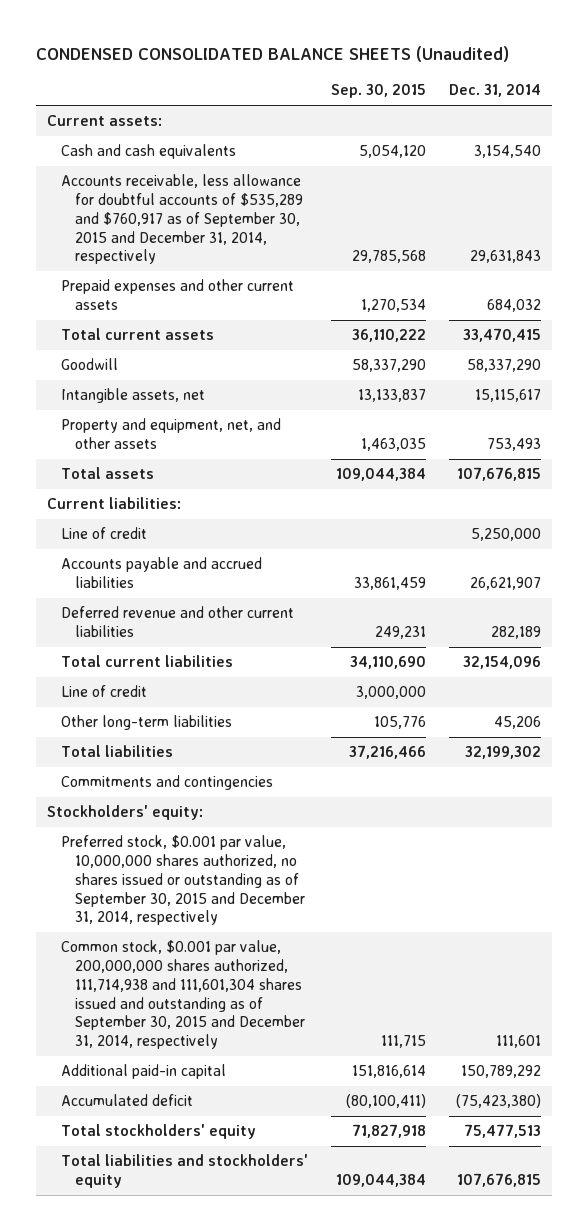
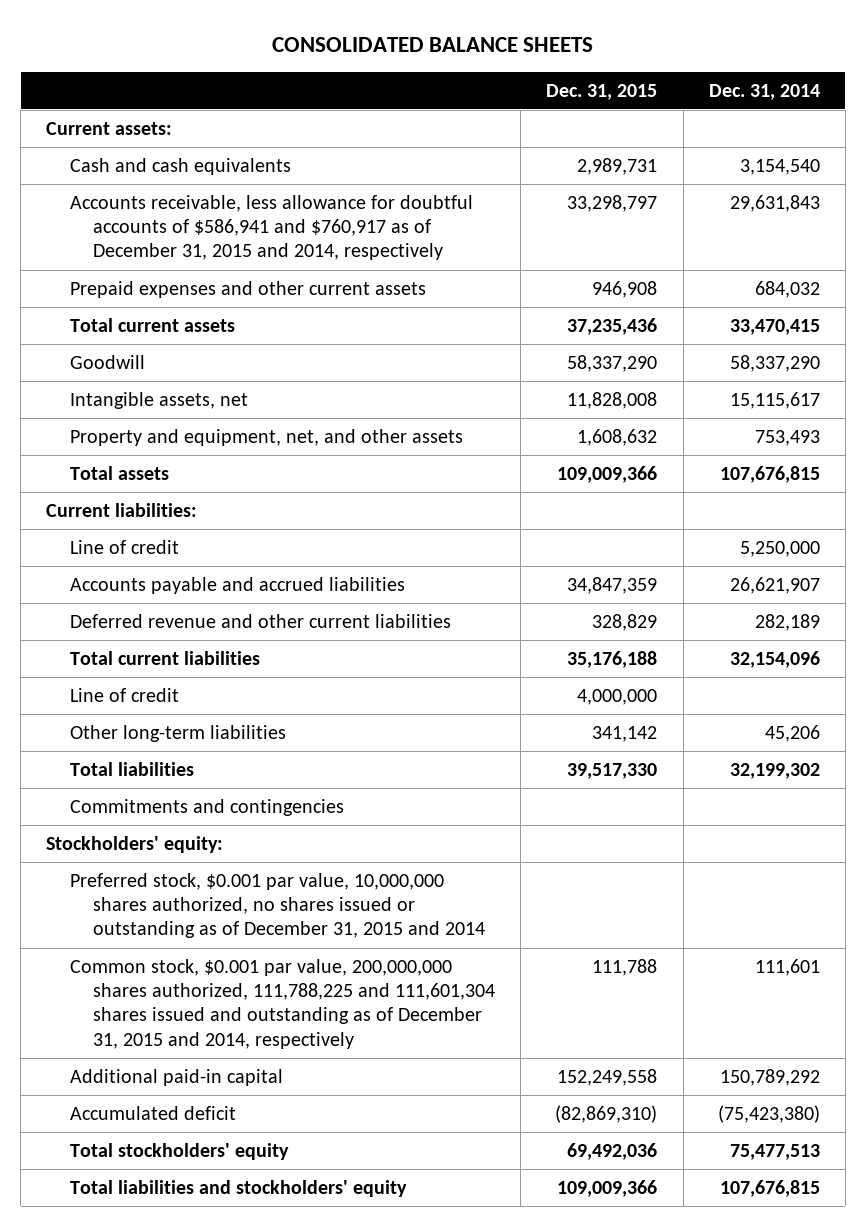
[35,45,509,62] CONDENSED CONSOLIDATED BALANCE SHEETS (Unaudited) -> [272,36,594,52] CONSOLIDATED BALANCE SHEETS
[330,84,426,99] Sep. 30, 2015 -> none
none -> [546,83,658,100] Dec. 31, 2015
[61,174,304,265] Accounts receivable, less allowance for doubtful accounts of $535,289 and $760,917 as of September 30, 2015 and December 31, 2014, respectively -> [69,195,473,261] Accounts receivable, less allowance for doubtful accounts of $586,941 and $760,917 as of December 31, 2015 and 2014, respectively
[61,835,306,926] Preferred stock, $0.001 par value, 10,000,000 shares authorized, no shares issued or outstanding as of September 30, 2015 and December 31, 2014, respectively -> [69,873,486,939] Preferred stock, $0.001 par value, 10,000,000 shares authorized, no shares issued or outstanding as of December 31, 2015 and 2014
[61,940,306,1050] Common stock, $0.001 par value, 200,000,000 shares authorized, 111,714,938 and 111,601,304 shares issued and outstanding as of September 30, 2015 and December 31, 2014, respectively -> [69,959,496,1049] Common stock, $0.001 par value, 200,000,000 shares authorized, 111,788,225 and 111,601,304 shares issued and outstanding as of December 31, 2015 and 2014, respectively

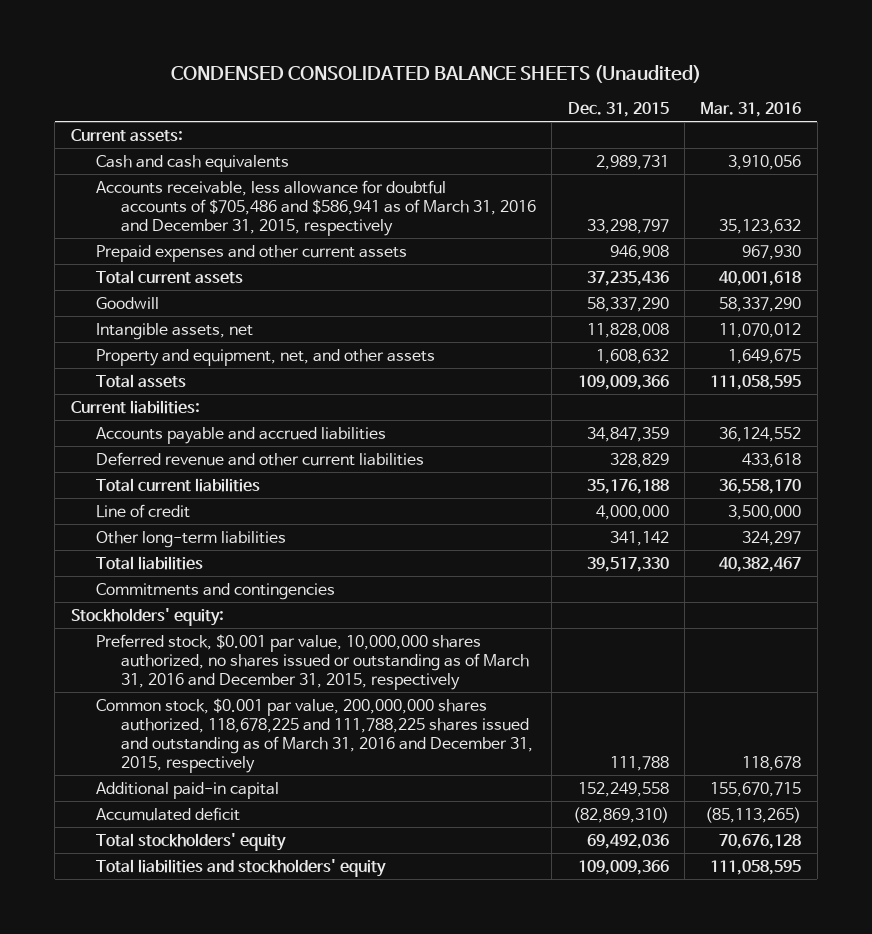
[272,36,594,52] CONSOLIDATED BALANCE SHEETS -> [170,64,701,83] CONDENSED CONSOLIDATED BALANCE SHEETS (Unaudited)
[708,83,820,100] Dec. 31, 2014 -> none
none -> [700,102,802,118] Mar. 31, 2016
[69,195,473,261] Accounts receivable, less allowance for doubtful accounts of $586,941 and $760,917 as of December 31, 2015 and 2014, respectively -> [95,179,536,237] Accounts receivable, less allowance for doubtful accounts of $705,486 and $586,941 as of March 31, 2016 and December 31, 2015, respectively
[69,540,179,555] Line of credit -> none
[69,873,486,939] Preferred stock, $0.001 par value, 10,000,000 shares authorized, no shares issued or outstanding as of December 31, 2015 and 2014 -> [95,633,529,691] Preferred stock, $0.001 par value, 10,000,000 shares authorized, no shares issued or outstanding as of March 31, 2016 and December 31, 2015, respectively
[69,959,496,1049] Common stock, $0.001 par value, 200,000,000 shares authorized, 111,788,225 and 111,601,304 shares issued and outstanding as of December 31, 2015 and 2014, respectively -> [95,697,533,774] Common stock, $0.001 par value, 200,000,000 shares authorized, 118,678,225 and 111,788,225 shares issued and outstanding as of March 31, 2016 and December 31, 2015, respectively

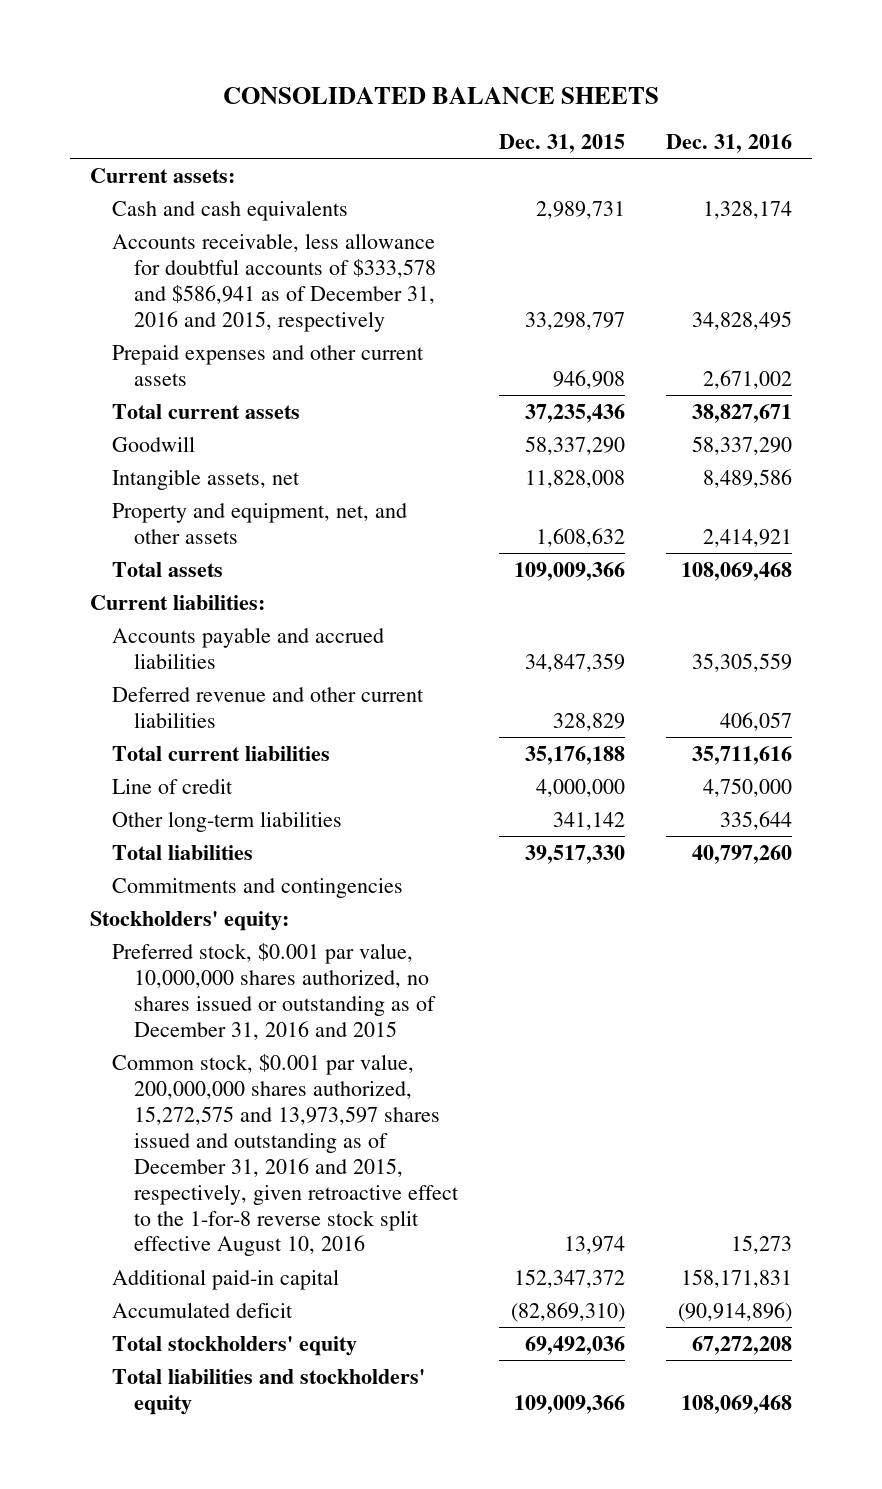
[170,64,701,83] CONDENSED CONSOLIDATED BALANCE SHEETS (Unaudited) -> [222,86,659,104] CONSOLIDATED BALANCE SHEETS
[700,102,802,118] Mar. 31, 2016 -> none
none -> [665,134,792,154] Dec. 31, 2016
[95,179,536,237] Accounts receivable, less allowance for doubtful accounts of $705,486 and $586,941 as of March 31, 2016 and December 31, 2015, respectively -> [111,232,436,332] Accounts receivable, less allowance for doubtful accounts of $333,578 and $586,941 as of December 31, 2016 and 2015, respectively
[95,633,529,691] Preferred stock, $0.001 par value, 10,000,000 shares authorized, no shares issued or outstanding as of March 31, 2016 and December 31, 2015, respectively -> [111,942,436,1040] Preferred stock, $0.001 par value, 10,000,000 shares authorized, no shares issued or outstanding as of December 31, 2016 and 2015
[95,697,533,774] Common stock, $0.001 par value, 200,000,000 shares authorized, 118,678,225 and 111,788,225 shares issued and outstanding as of March 31, 2016 and December 31, 2015, respectively -> [111,1053,459,1257] Common stock, $0.001 par value, 200,000,000 shares authorized, 15,272,575 and 13,973,597 shares issued and outstanding as of December 31, 2016 and 2015, respectively, given retroactive effect to the 1-for-8 reverse stock split effective August 10, 2016
[609,756,669,772] 111,788 -> [563,1236,625,1255] 13,974
[577,781,669,797] 152,249,558 -> [513,1268,625,1288] 152,347,372

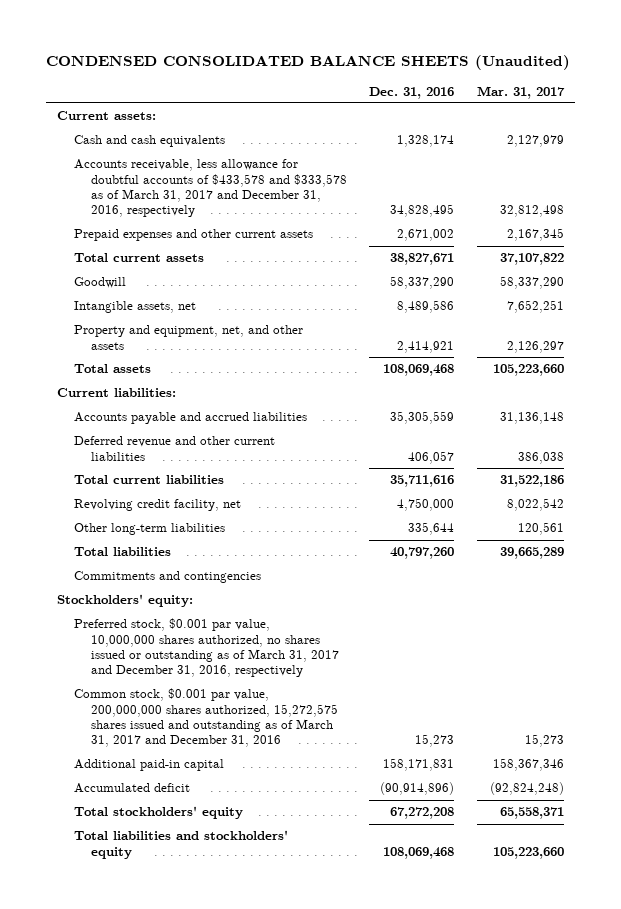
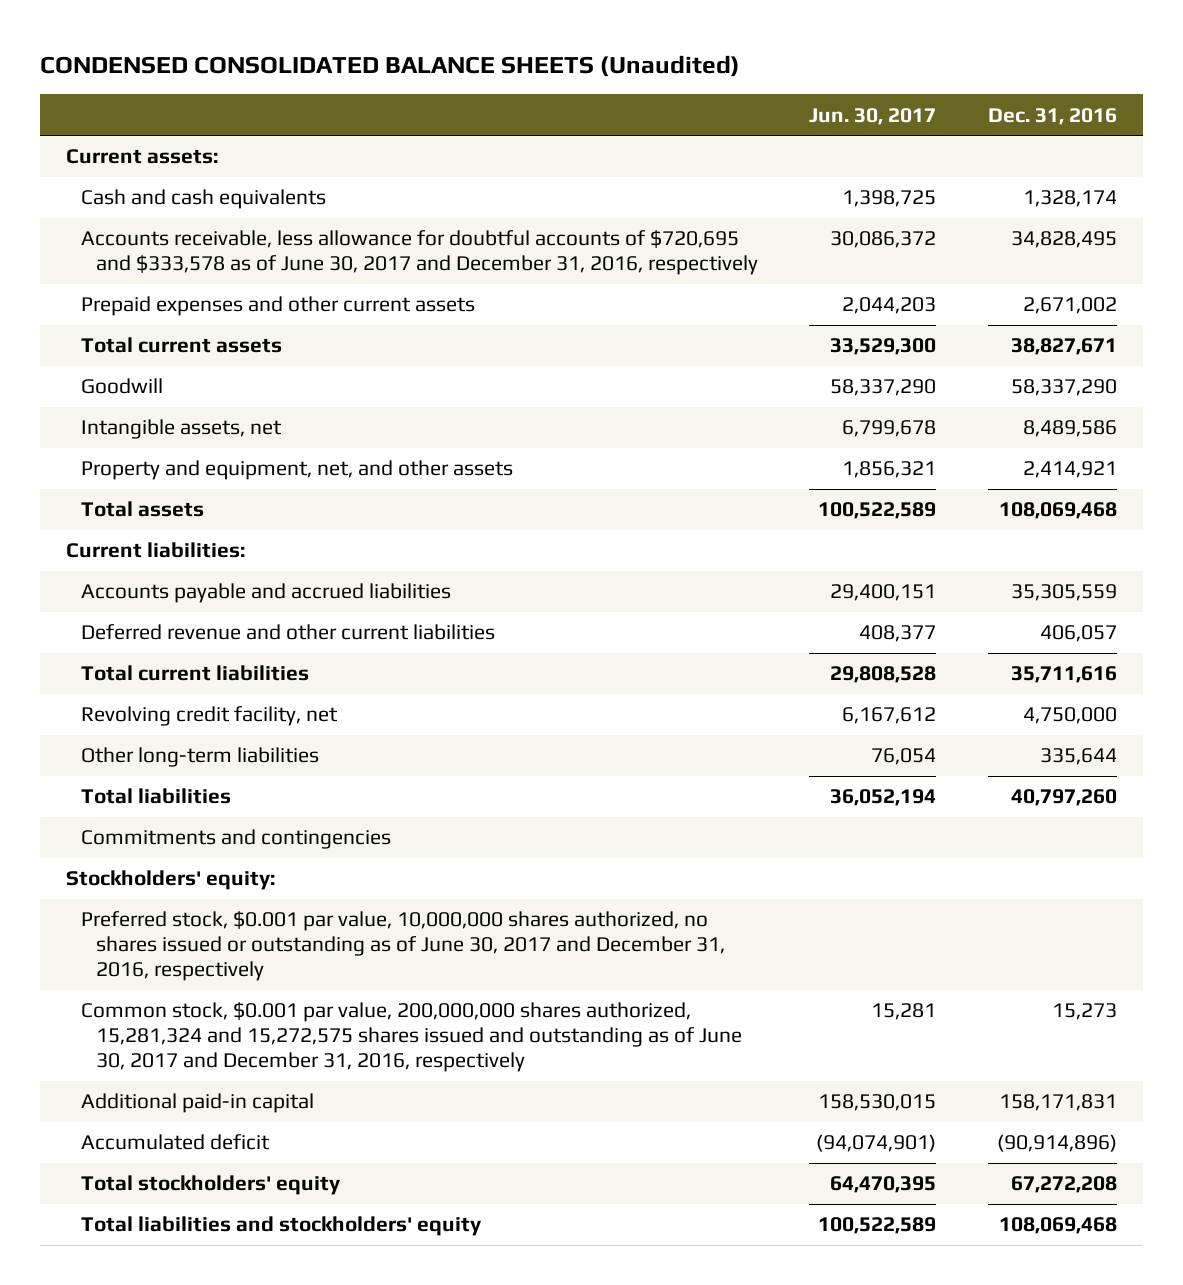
[476,85,565,99] Mar. 31, 2017 -> none
none -> [809,107,937,125] Jun. 30, 2017
[73,159,347,218] Accounts receivable, less allowance for doubtful accounts of $433,578 and $333,578 as of March 31, 2017 and December 31, 2016, respectively -> [80,230,758,276] Accounts receivable, less allowance for doubtful accounts of $720,695 and $333,578 as of June 30, 2017 and December 31, 2016, respectively
[73,618,339,678] Preferred stock, $0.001 par value, 10,000,000 shares authorized, no shares issued or outstanding as of March 31, 2017 and December 31, 2016, respectively -> [80,911,725,982] Preferred stock, $0.001 par value, 10,000,000 shares authorized, no shares issued or outstanding as of June 30, 2017 and December 31, 2016, respectively
[73,688,338,748] Common stock, $0.001 par value, 200,000,000 shares authorized, 15,272,575 shares issued and outstanding as of March 31, 2017 and December 31, 2016 -> [80,1002,742,1073] Common stock, $0.001 par value, 200,000,000 shares authorized, 15,281,324 and 15,272,575 shares issued and outstanding as of June 30, 2017 and December 31, 2016, respectively

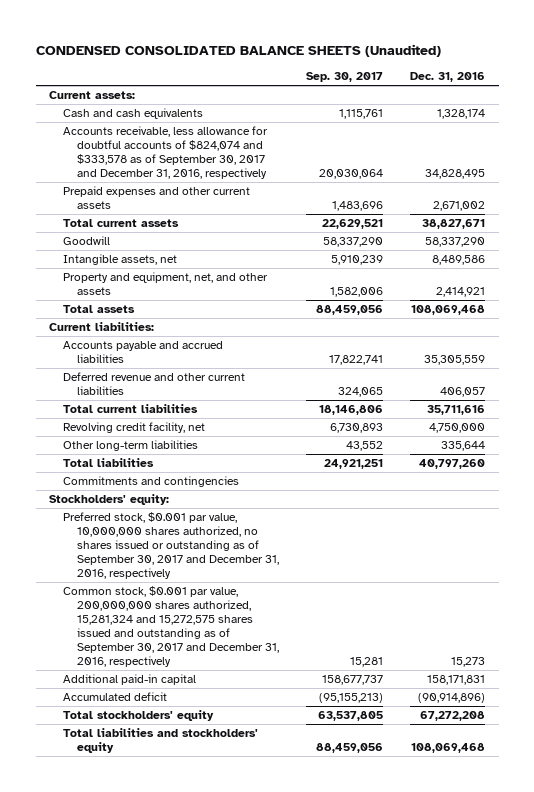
[809,107,937,125] Jun. 30, 2017 -> none
none -> [306,72,384,83] Sep. 30, 2017
[80,230,758,276] Accounts receivable, less allowance for doubtful accounts of $720,695 and $333,578 as of June 30, 2017 and December 31, 2016, respectively -> [63,126,269,180] Accounts receivable, less allowance for doubtful accounts of $824,074 and $333,578 as of September 30, 2017 and December 31, 2016, respectively
[80,911,725,982] Preferred stock, $0.001 par value, 10,000,000 shares authorized, no shares issued or outstanding as of June 30, 2017 and December 31, 2016, respectively -> [63,512,280,580] Preferred stock, $0.001 par value, 10,000,000 shares authorized, no shares issued or outstanding as of September 30, 2017 and December 31, 2016, respectively
[80,1002,742,1073] Common stock, $0.001 par value, 200,000,000 shares authorized, 15,281,324 and 15,272,575 shares issued and outstanding as of June 30, 2017 and December 31, 2016, respectively -> [63,586,280,668] Common stock, $0.001 par value, 200,000,000 shares authorized, 15,281,324 and 15,272,575 shares issued and outstanding as of September 30, 2017 and December 31, 2016, respectively

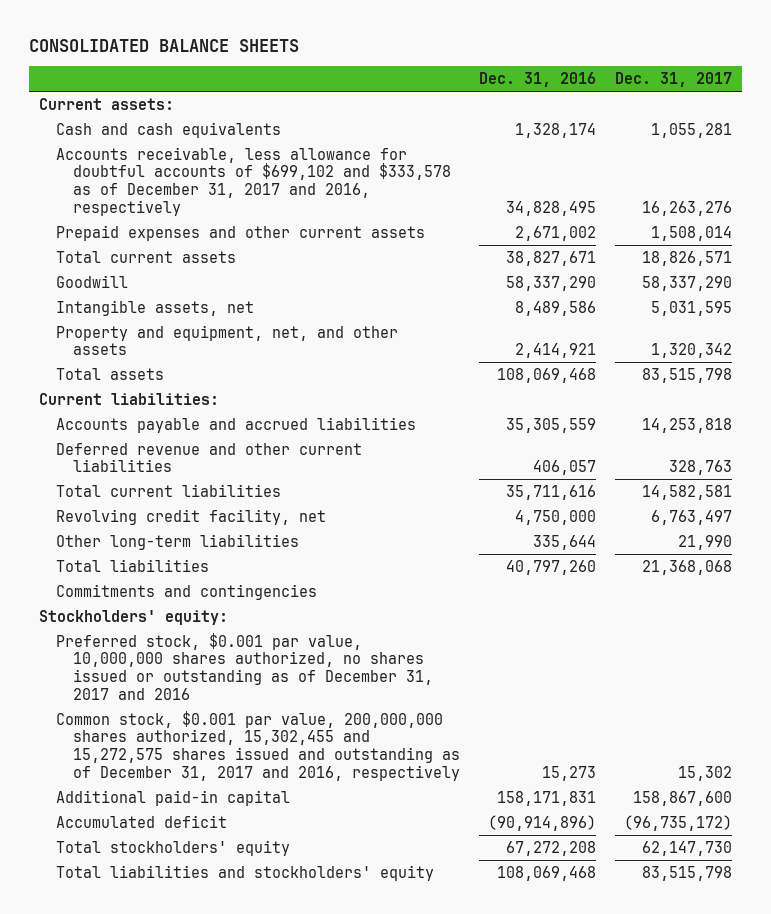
[35,43,441,57] CONDENSED CONSOLIDATED BALANCE SHEETS (Unaudited) -> [29,38,300,52] CONSOLIDATED BALANCE SHEETS
[306,72,384,83] Sep. 30, 2017 -> none
none -> [615,72,733,88] Dec. 31, 2017
[63,126,269,180] Accounts receivable, less allowance for doubtful accounts of $824,074 and $333,578 as of September 30, 2017 and December 31, 2016, respectively -> [55,146,451,216] Accounts receivable, less allowance for doubtful accounts of $699,102 and $333,578 as of December 31, 2017 and 2016, respectively
[63,512,280,580] Preferred stock, $0.001 par value, 10,000,000 shares authorized, no shares issued or outstanding as of September 30, 2017 and December 31, 2016, respectively -> [55,632,433,700] Preferred stock, $0.001 par value, 10,000,000 shares authorized, no shares issued or outstanding as of December 31, 2017 and 2016
[63,586,280,668] Common stock, $0.001 par value, 200,000,000 shares authorized, 15,281,324 and 15,272,575 shares issued and outstanding as of September 30, 2017 and December 31, 2016, respectively -> [55,710,460,781] Common stock, $0.001 par value, 200,000,000 shares authorized, 15,302,455 and 15,272,575 shares issued and outstanding as of December 31, 2017 and 2016, respectively

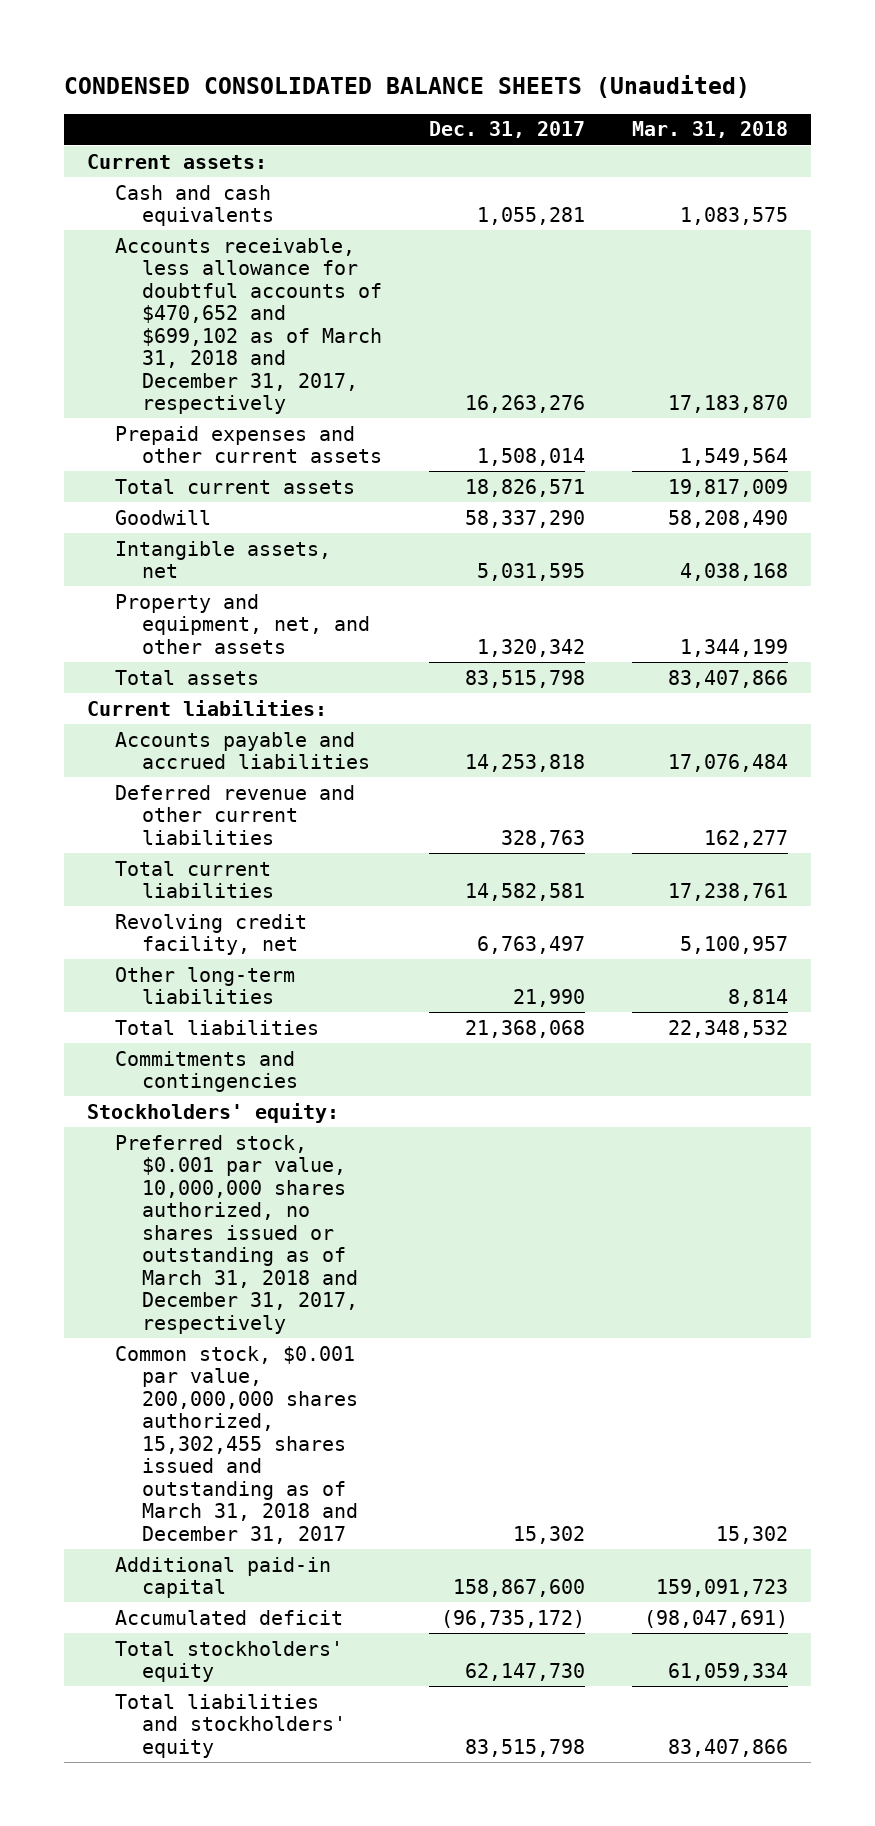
[29,38,300,52] CONSOLIDATED BALANCE SHEETS -> [64,75,751,99] CONDENSED CONSOLIDATED BALANCE SHEETS (Unaudited)
[479,72,597,88] Dec. 31, 2016 -> none
none -> [631,121,788,139] Mar. 31, 2018
[55,146,451,216] Accounts receivable, less allowance for doubtful accounts of $699,102 and $333,578 as of December 31, 2017 and 2016, respectively -> [114,237,383,415] Accounts receivable, less allowance for doubtful accounts of $470,652 and $699,102 as of March 31, 2018 and December 31, 2017, respectively
[55,632,433,700] Preferred stock, $0.001 par value, 10,000,000 shares authorized, no shares issued or outstanding as of December 31, 2017 and 2016 -> [114,1134,359,1334] Preferred stock, $0.001 par value, 10,000,000 shares authorized, no shares issued or outstanding as of March 31, 2018 and December 31, 2017, respectively
[55,710,460,781] Common stock, $0.001 par value, 200,000,000 shares authorized, 15,302,455 and 15,272,575 shares issued and outstanding as of December 31, 2017 and 2016, respectively -> [114,1345,359,1544] Common stock, $0.001 par value, 200,000,000 shares authorized, 15,302,455 shares issued and outstanding as of March 31, 2018 and December 31, 2017

